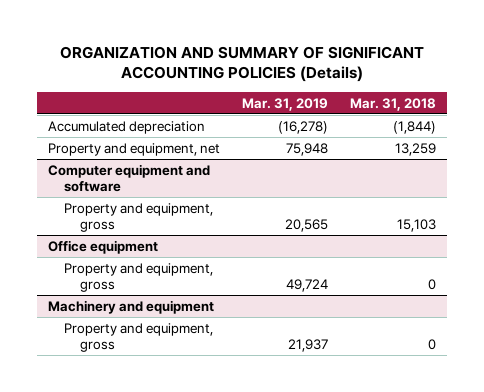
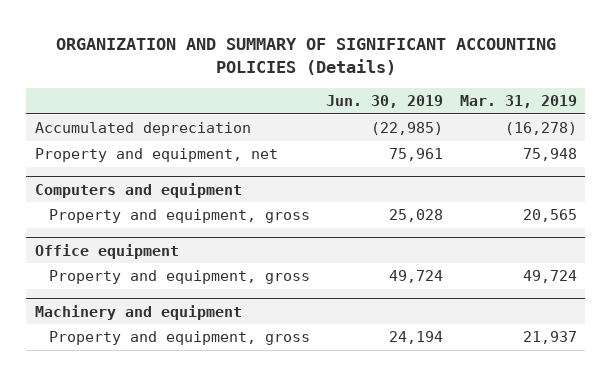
[349,97,436,111] Mar. 31, 2018 -> none
none -> [326,95,444,109] Jun. 30, 2019
[48,163,211,192] Computer equipment and software -> [34,182,242,198] Computers and equipment

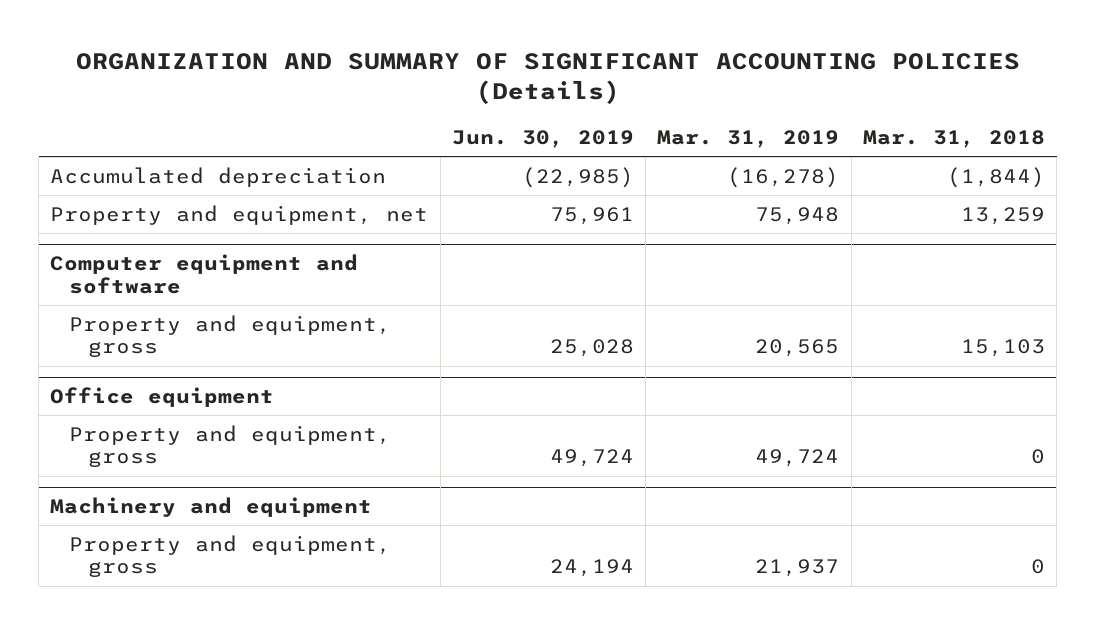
none -> [863,129,1046,148] Mar. 31, 2018
[34,182,242,198] Computers and equipment -> [50,254,359,294] Computer equipment and software

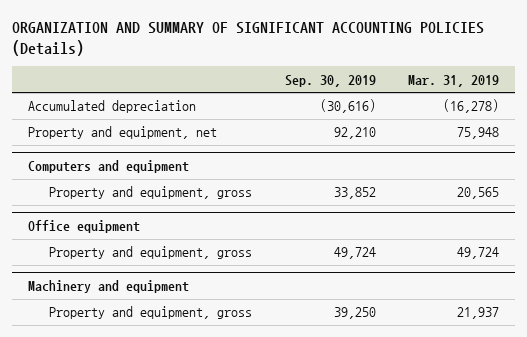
[451,129,634,148] Jun. 30, 2019 -> none
[863,129,1046,148] Mar. 31, 2018 -> none
none -> [284,74,376,87] Sep. 30, 2019
[50,254,359,294] Computer equipment and software -> [28,160,190,174] Computers and equipment

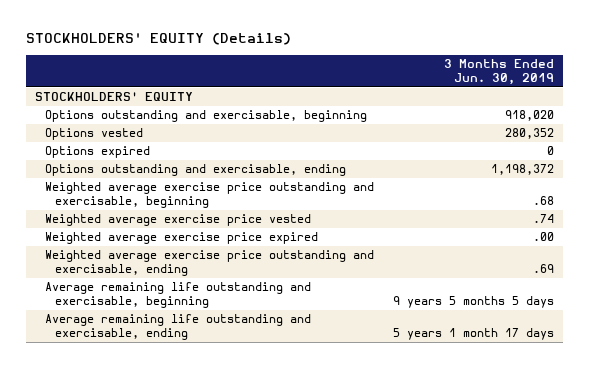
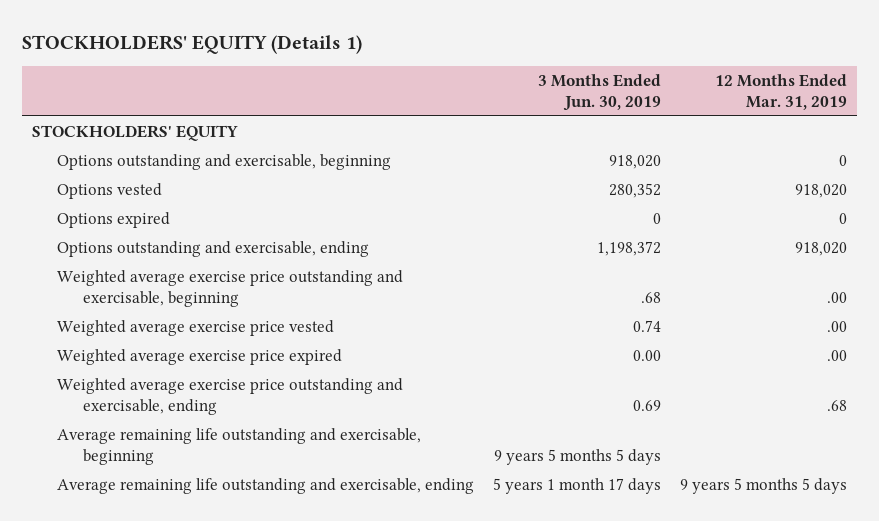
[25,33,291,46] STOCKHOLDERS' EQUITY (Details) -> [22,34,363,54] STOCKHOLDERS' EQUITY (Details 1)
none -> [715,73,848,111] 12 Months Ended Mar. 31, 2019
[532,214,554,224] .74 -> [633,319,662,332] 0.74
[532,232,554,242] .00 -> [633,349,662,361] 0.00
[532,264,554,274] .69 -> [633,400,662,412] 0.69

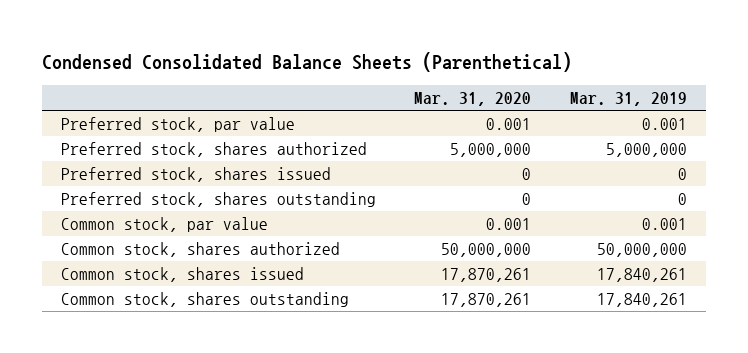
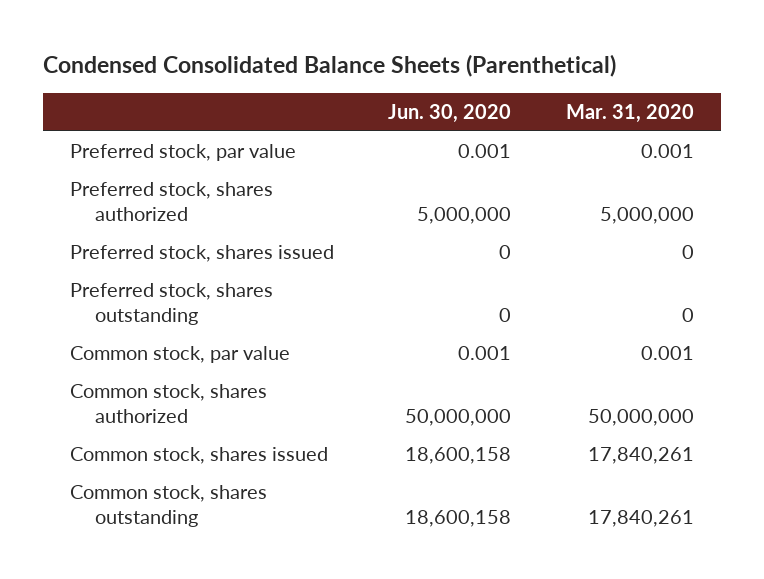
[569,92,687,107] Mar. 31, 2019 -> none
none -> [388,103,512,123] Jun. 30, 2020
[441,267,532,282] 17,870,261 -> [588,447,695,465] 17,840,261
[441,292,532,307] 17,870,261 -> [588,510,695,528] 17,840,261

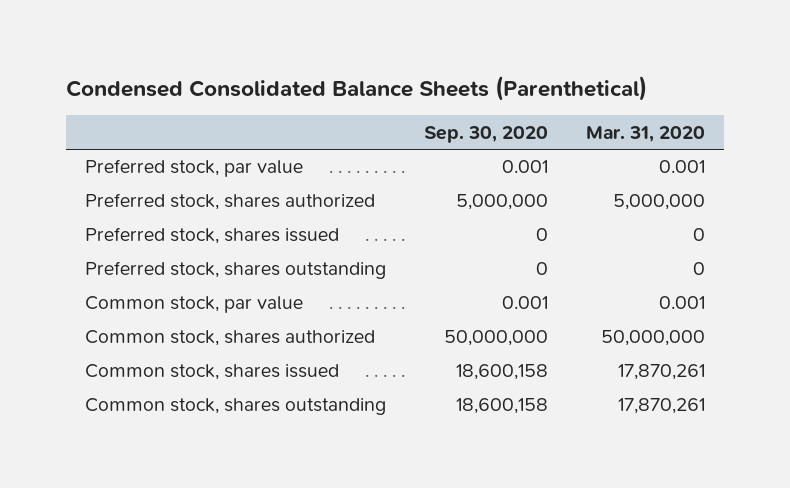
[388,103,512,123] Jun. 30, 2020 -> none
none -> [423,125,548,143] Sep. 30, 2020
[588,447,695,465] 17,840,261 -> [617,364,705,381] 17,870,261
[588,510,695,528] 17,840,261 -> [617,398,705,415] 17,870,261

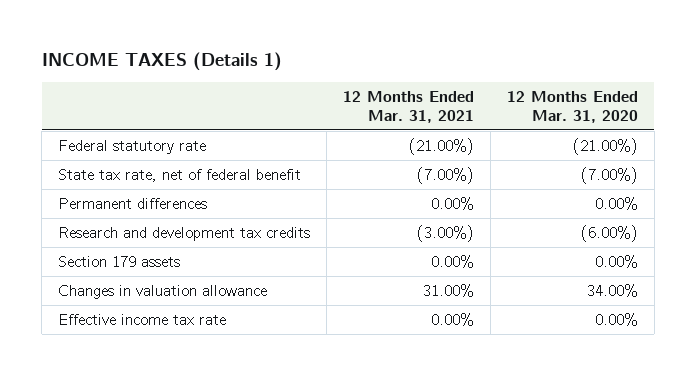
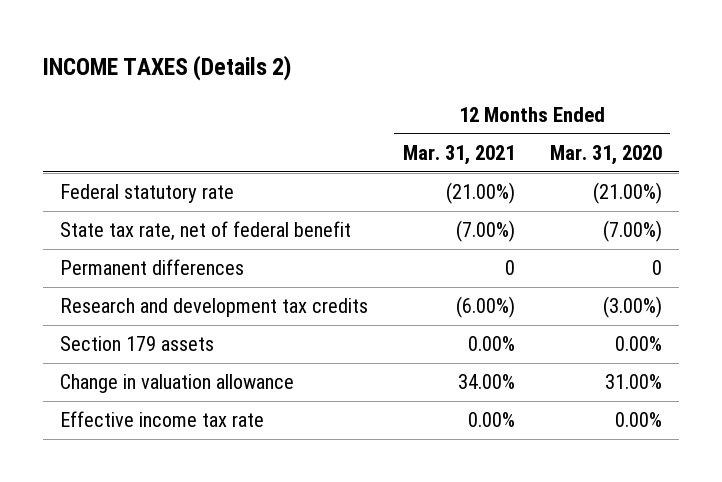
[41,52,282,72] INCOME TAXES (Details 1) -> [43,55,292,82] INCOME TAXES (Details 2)
[431,196,475,210] 0.00% -> [504,260,515,276] 0
[595,196,639,210] 0.00% -> [651,260,662,276] 0
[417,224,475,242] (3.00%) -> [455,296,515,319] (6.00%)
[581,224,639,242] (6.00%) -> [602,296,662,319] (3.00%)
[58,284,268,299] Changes in valuation allowance -> [60,374,295,394] Change in valuation allowance
[423,283,475,297] 31.00% -> [457,374,515,390] 34.00%
[587,283,639,297] 34.00% -> [604,374,662,390] 31.00%

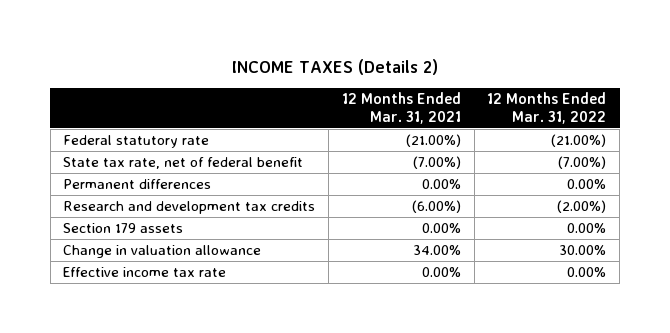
[549,145,662,166] Mar. 31, 2020 -> none
none -> [487,92,607,124] 12 Months Ended Mar. 31, 2022
[504,260,515,276] 0 -> [421,179,461,190] 0.00%

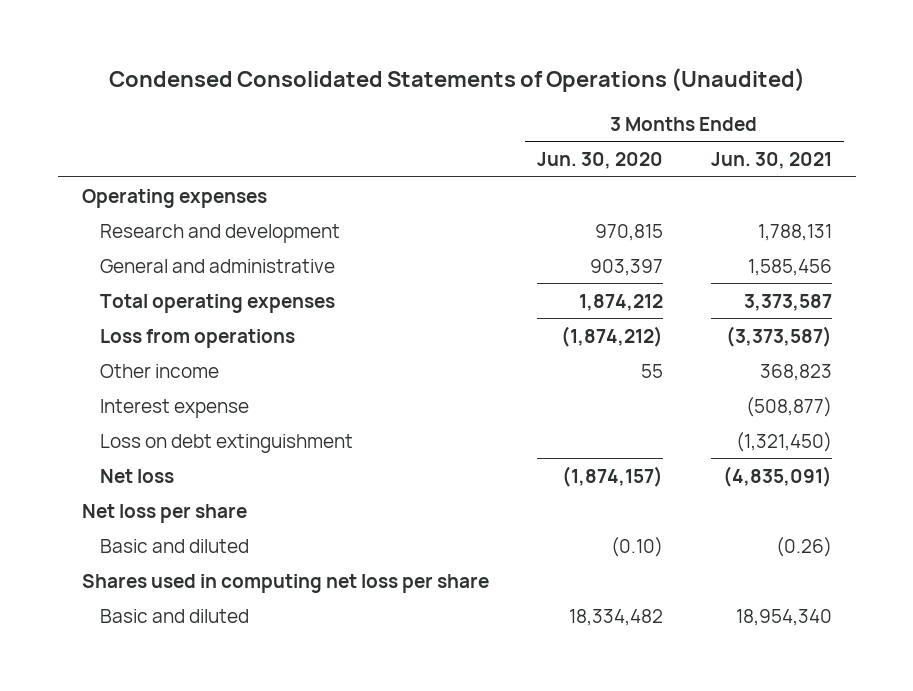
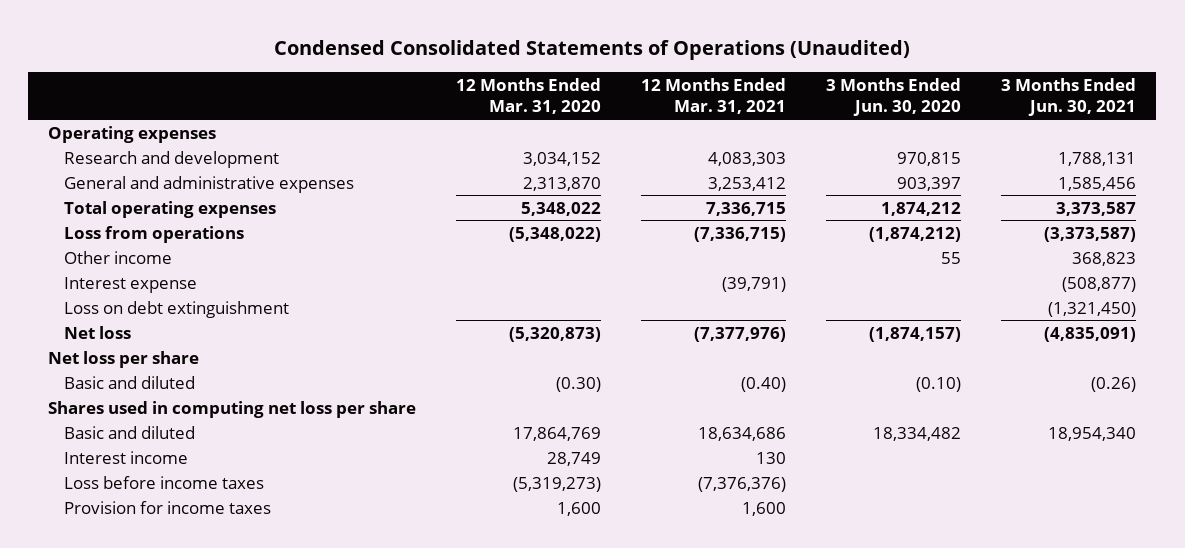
none -> [456,78,602,115] 12 Months Ended Mar. 31, 2020
none -> [641,78,787,115] 12 Months Ended Mar. 31, 2021
[99,258,335,273] General and administrative -> [64,175,355,193] General and administrative expenses
none -> [64,450,189,464] Interest income
none -> [64,475,265,489] Loss before income taxes
none -> [64,500,272,514] Provision for income taxes

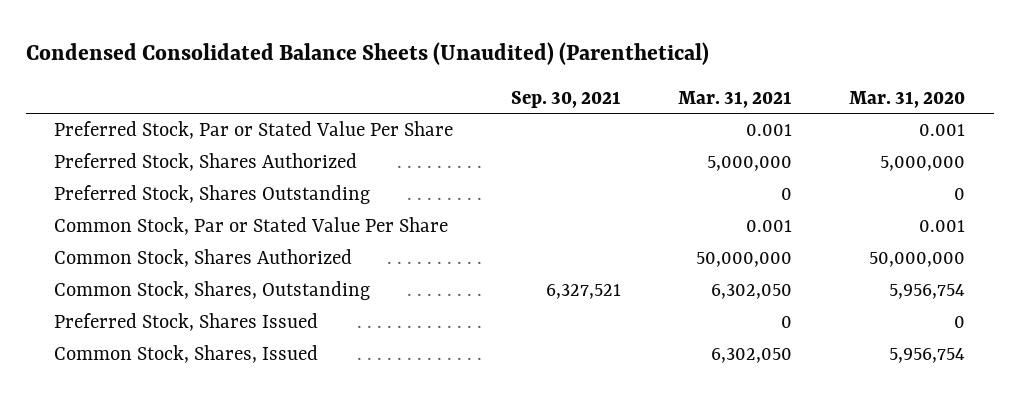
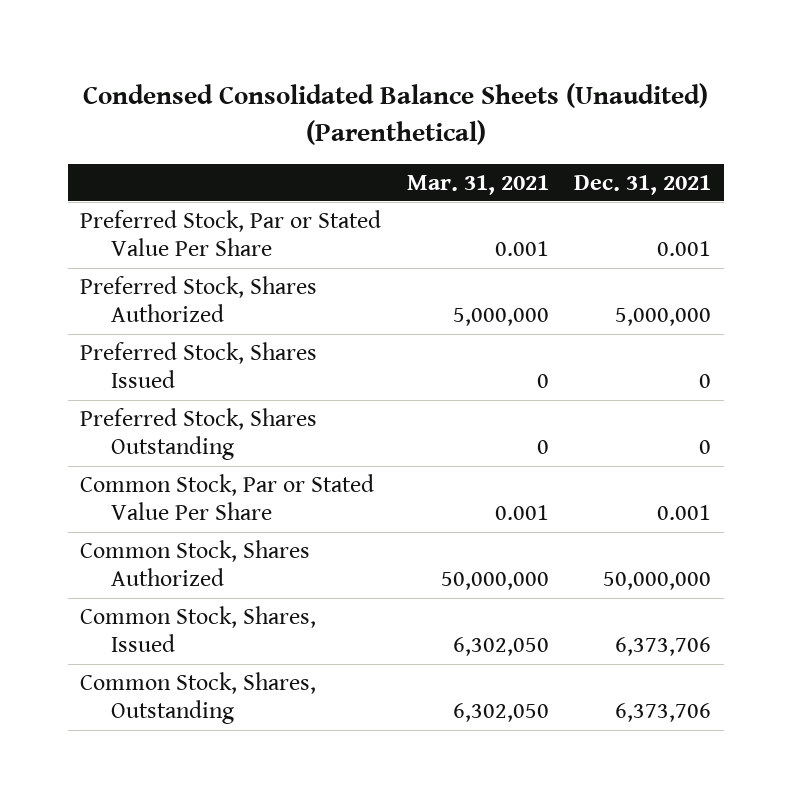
[510,90,621,108] Sep. 30, 2021 -> none
[849,90,966,108] Mar. 31, 2020 -> none
none -> [573,174,711,195] Dec. 31, 2021
[54,313,319,332] Preferred Stock, Shares Issued -> [80,341,318,389] Preferred Stock, Shares Issued
[54,281,371,301] Common Stock, Shares, Outstanding -> [80,671,317,725] Common Stock, Shares, Outstanding

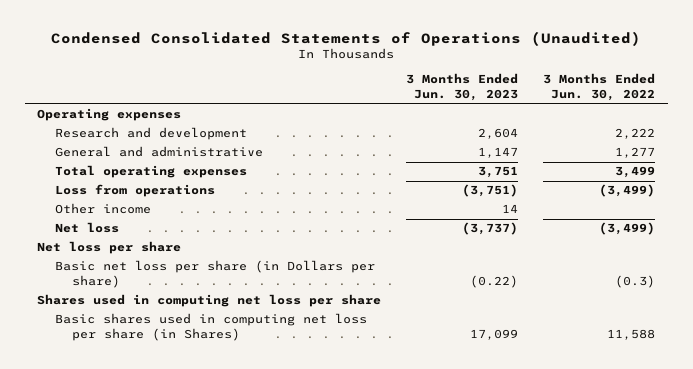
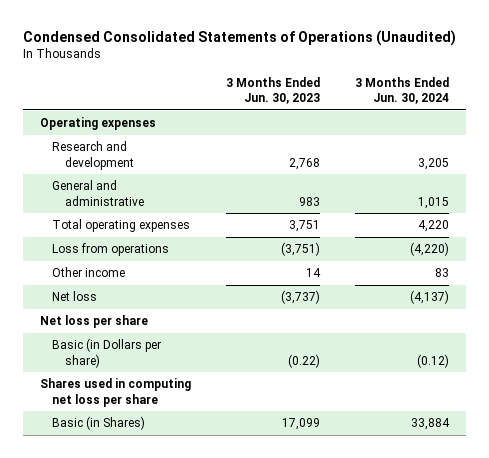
[543,73,656,102] 3 Months Ended Jun. 30, 2022 -> none
none -> [354,76,449,105] 3 Months Ended Jun. 30, 2024
[478,128,519,140] 2,604 -> [289,157,321,170] 2,768
[478,147,519,159] 1,147 -> [299,196,321,206] 983
[54,260,375,289] Basic net loss per share (in Dollars per share) -> [52,338,162,368] Basic (in Dollars per share)
[54,313,367,342] Basic shares used in computing net loss per share (in Shares) -> [52,416,146,431] Basic (in Shares)

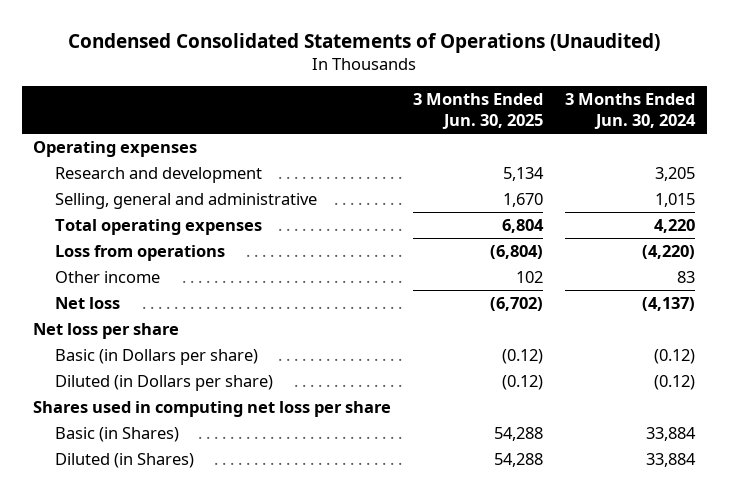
[226,76,321,105] 3 Months Ended Jun. 30, 2023 -> none
none -> [413,93,544,130] 3 Months Ended Jun. 30, 2025
[52,180,144,206] General and administrative -> [54,192,317,209] Selling, general and administrative
none -> [54,374,273,391] Diluted (in Dollars per share)
none -> [54,452,194,468] Diluted (in Shares)

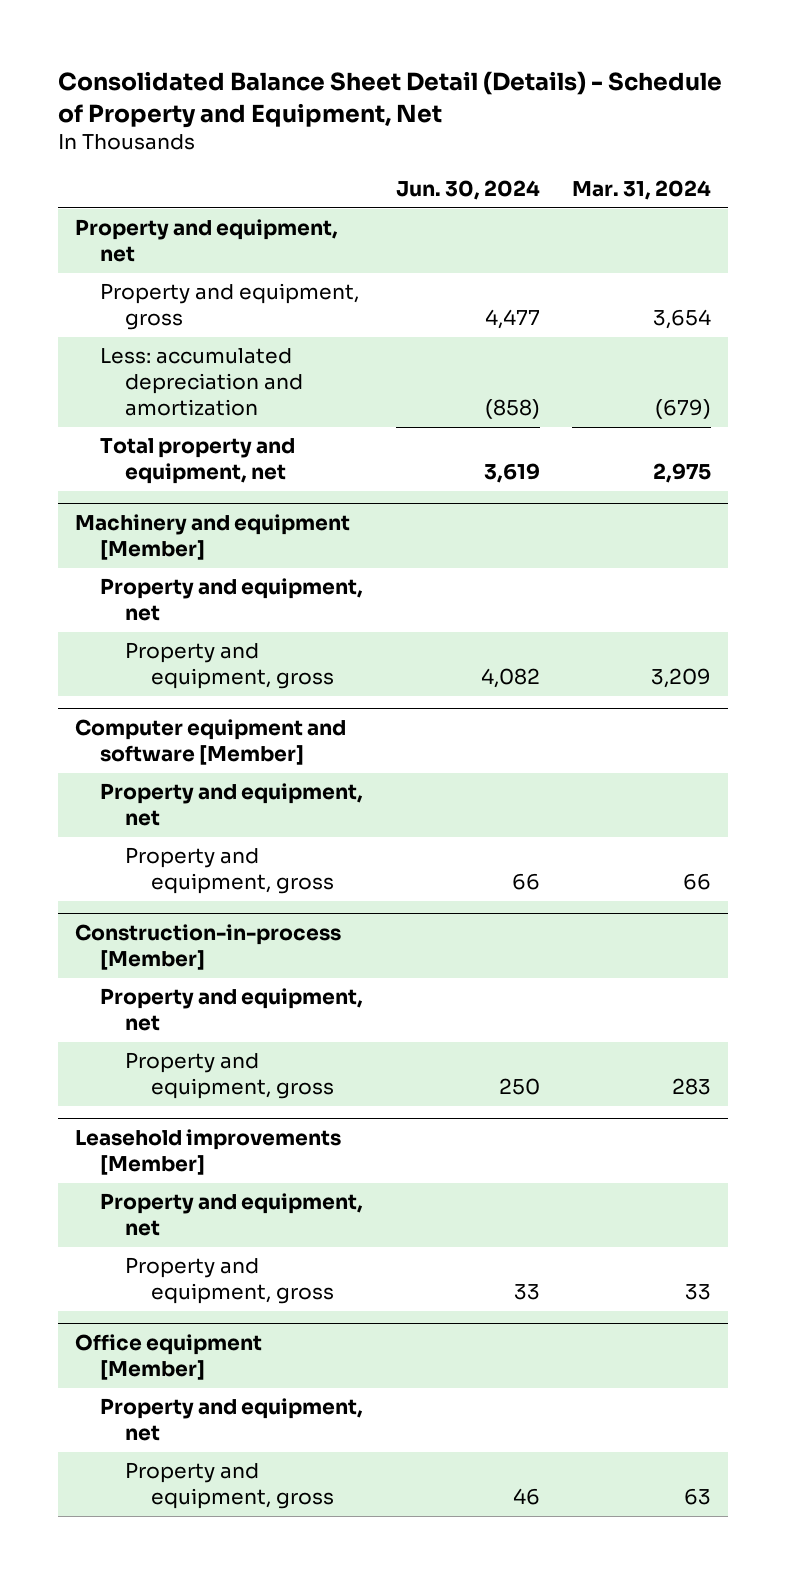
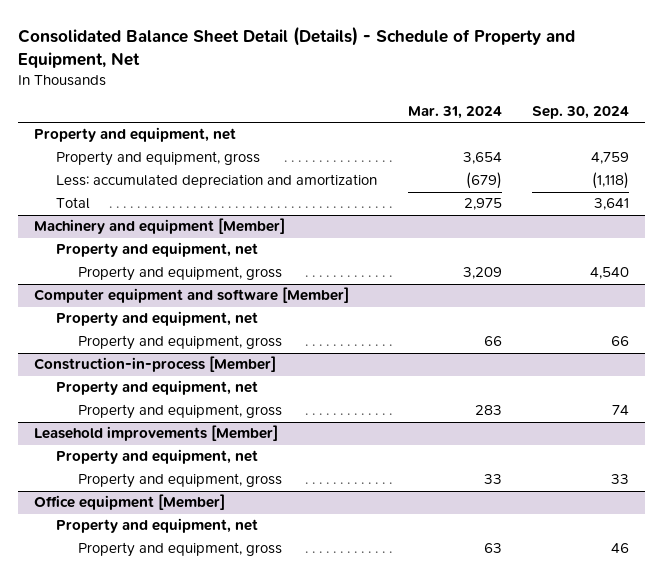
[395,180,540,201] Jun. 30, 2024 -> none
none -> [532,106,630,120] Sep. 30, 2024
[100,438,296,485] Total property and equipment, net -> [55,197,90,210] Total

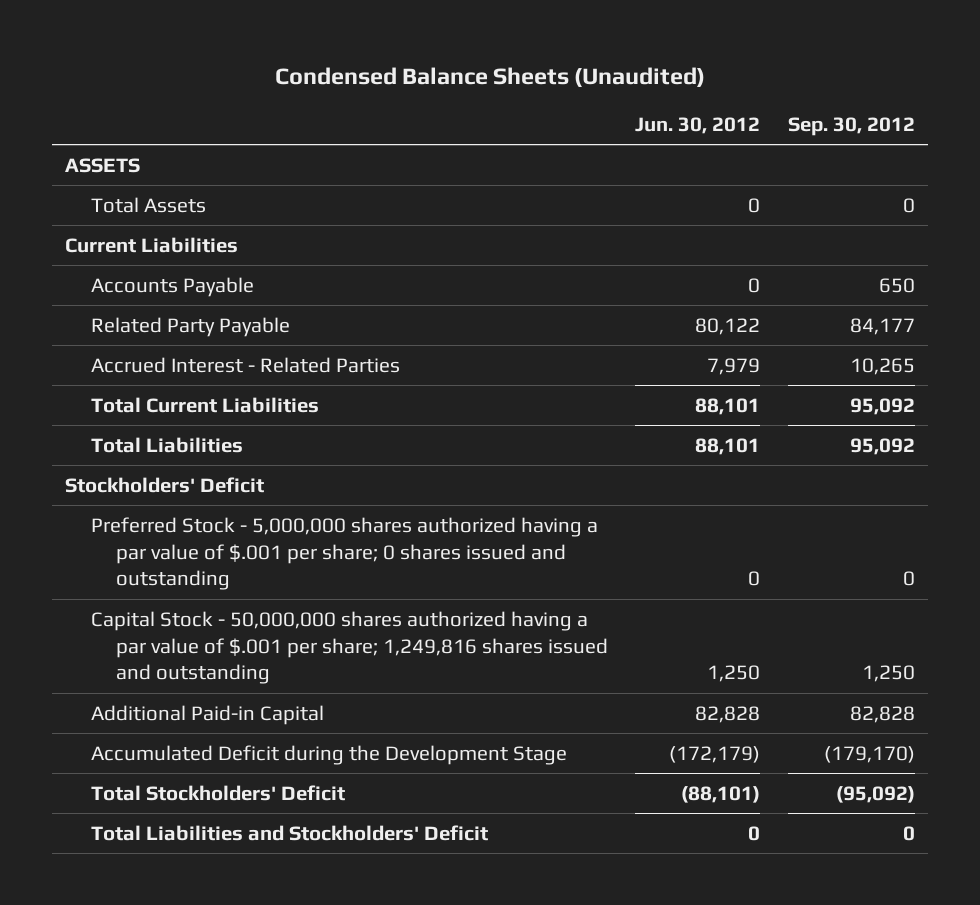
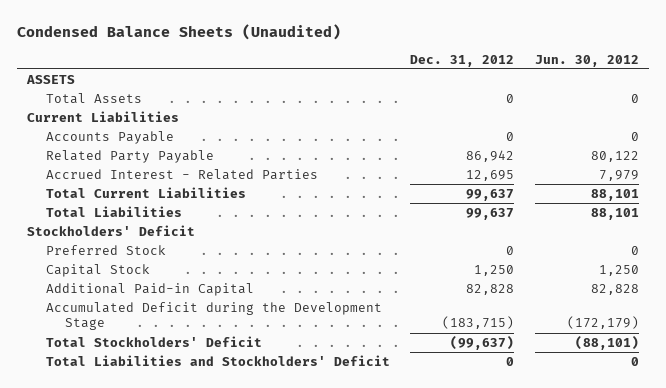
[787,117,915,137] Sep. 30, 2012 -> none
none -> [410,54,515,67] Dec. 31, 2012
[90,516,598,591] Preferred Stock - 5,000,000 shares authorized having a par value of $.001 per share; 0 shares issued and outstanding -> [46,245,167,256] Preferred Stock
[90,610,609,685] Capital Stock - 50,000,000 shares authorized having a par value of $.001 per share; 1,249,816 shares issued and outstanding -> [46,264,151,278] Capital Stock

